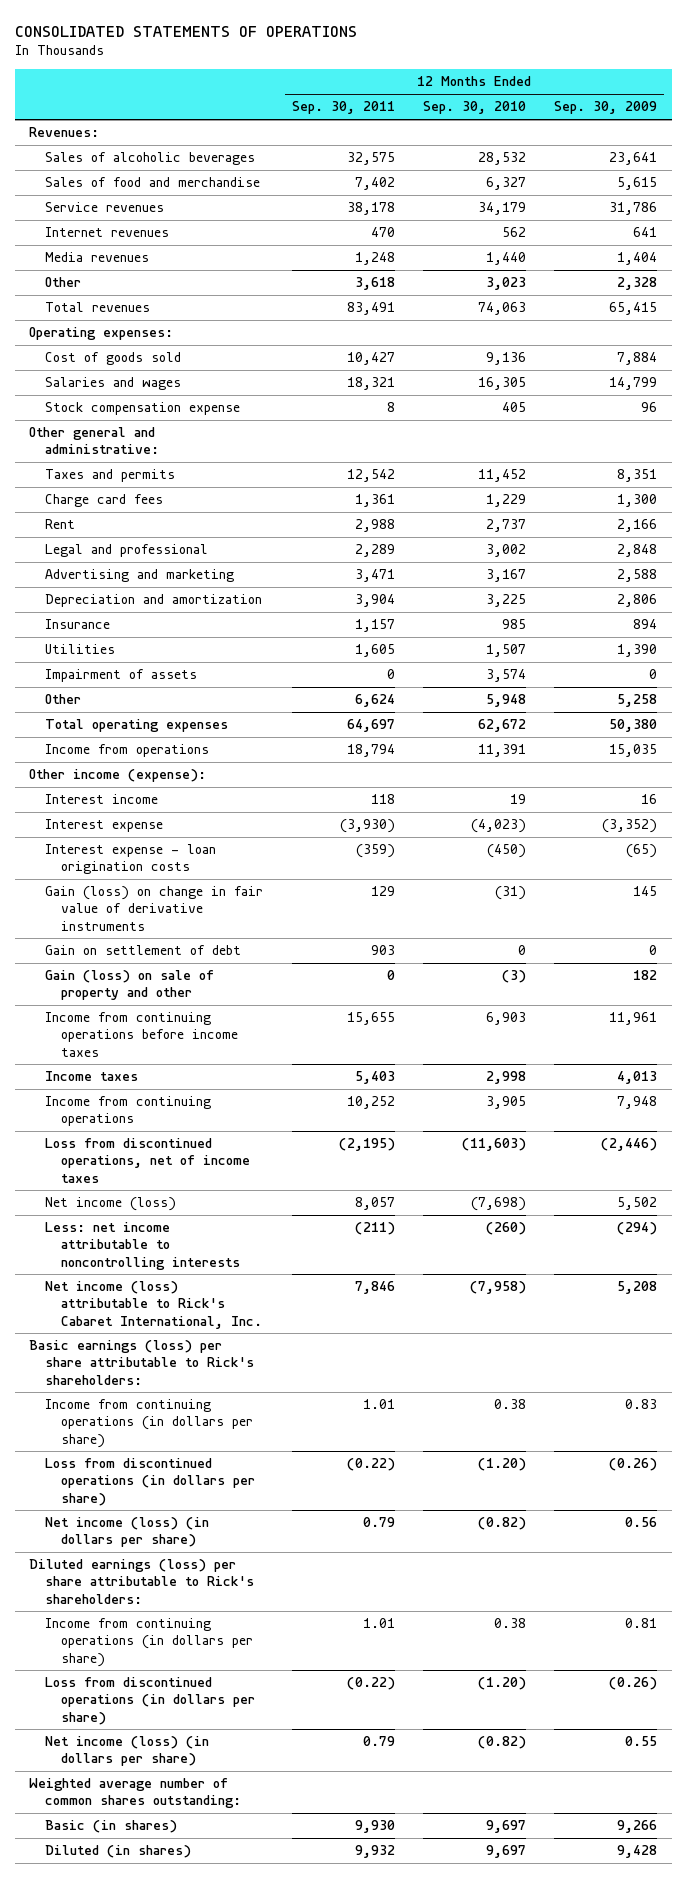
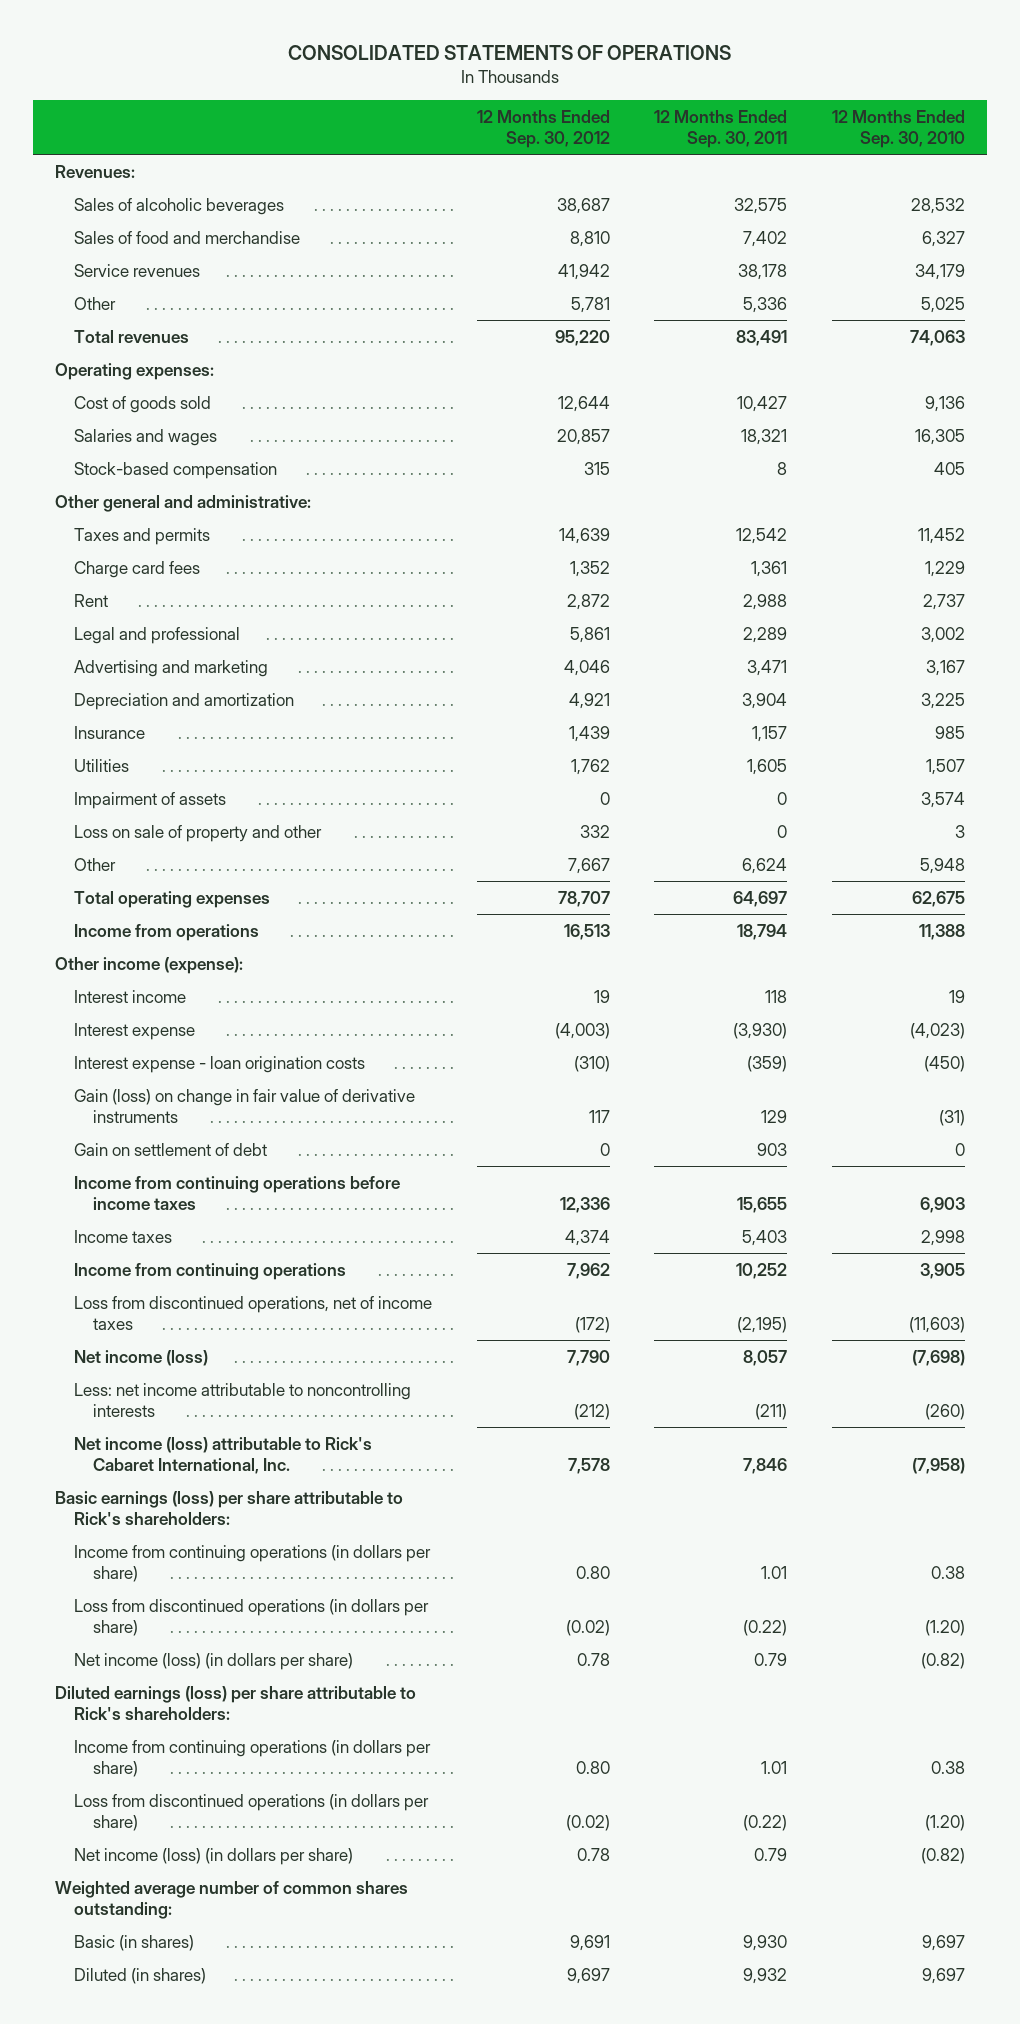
[554,101,658,115] Sep. 30, 2009 -> none
none -> [476,109,610,149] 12 Months Ended Sep. 30, 2012
[45,227,170,238] Internet revenues -> none
[45,252,150,263] Media revenues -> none
[354,277,395,291] 3,618 -> [743,296,788,313] 5,336
[485,277,526,291] 3,023 -> [921,296,966,313] 5,025
[45,402,241,416] Stock compensation expense -> [74,461,278,479] Stock-based compensation
none -> [74,824,323,842] Loss on sale of property and other
[477,719,526,733] 62,672 -> [912,890,966,907] 62,675
[477,744,526,758] 11,391 -> [919,923,966,940] 11,388
[45,970,215,1001] Gain (loss) on sale of property and other -> none

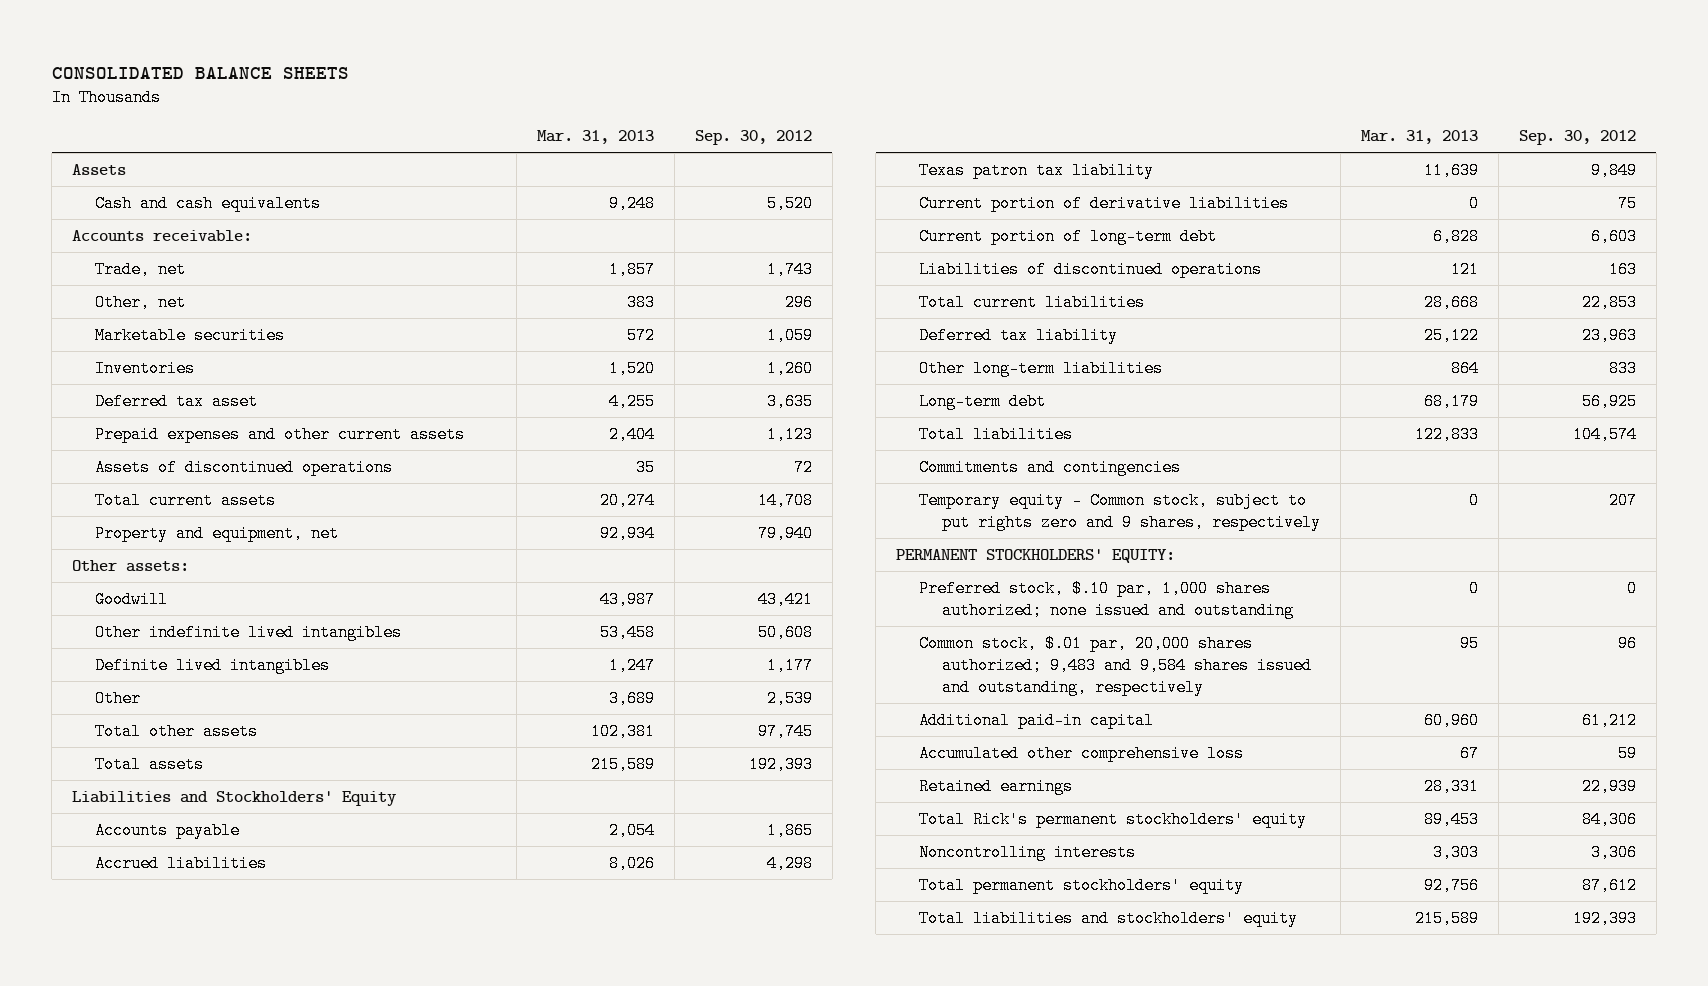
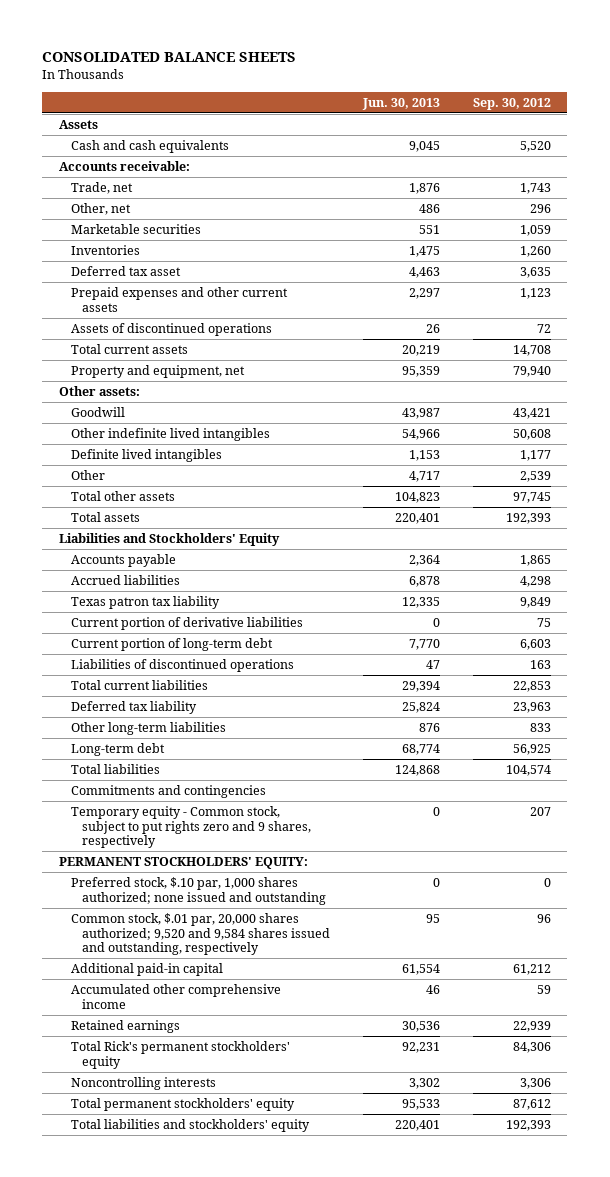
[536,130,654,145] Mar. 31, 2013 -> none
none -> [361,97,440,110] Jun. 30, 2013
[919,634,1313,697] Common stock, $.01 par, 20,000 shares authorized; 9,483 and 9,584 shares issued and outstanding, respectively -> [70,912,331,956] Common stock, $.01 par, 20,000 shares authorized; 9,520 and 9,584 shares issued and outstanding, respectively
[919,744,1245,762] Accumulated other comprehensive loss -> [70,983,281,1009] Accumulated other comprehensive income

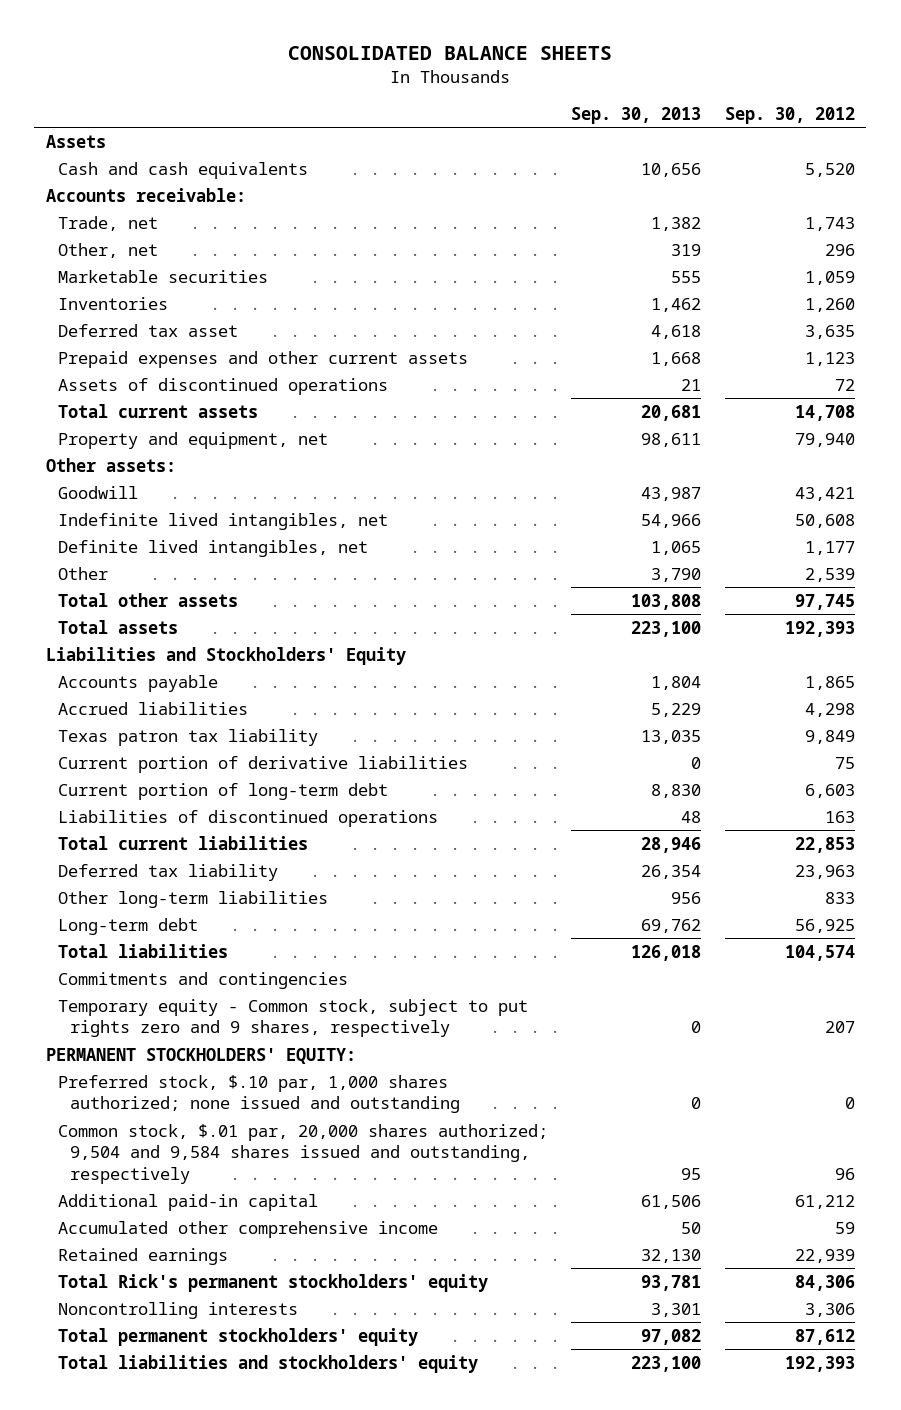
[361,97,440,110] Jun. 30, 2013 -> none
none -> [571,106,702,124] Sep. 30, 2013
[70,427,270,441] Other indefinite lived intangibles -> [57,512,388,530] Indefinite lived intangibles, net
[70,448,222,462] Definite lived intangibles -> [57,539,368,557] Definite lived intangibles, net
[70,912,331,956] Common stock, $.01 par, 20,000 shares authorized; 9,520 and 9,584 shares issued and outstanding, respectively -> [57,1123,548,1184] Common stock, $.01 par, 20,000 shares authorized; 9,504 and 9,584 shares issued and outstanding, respectively

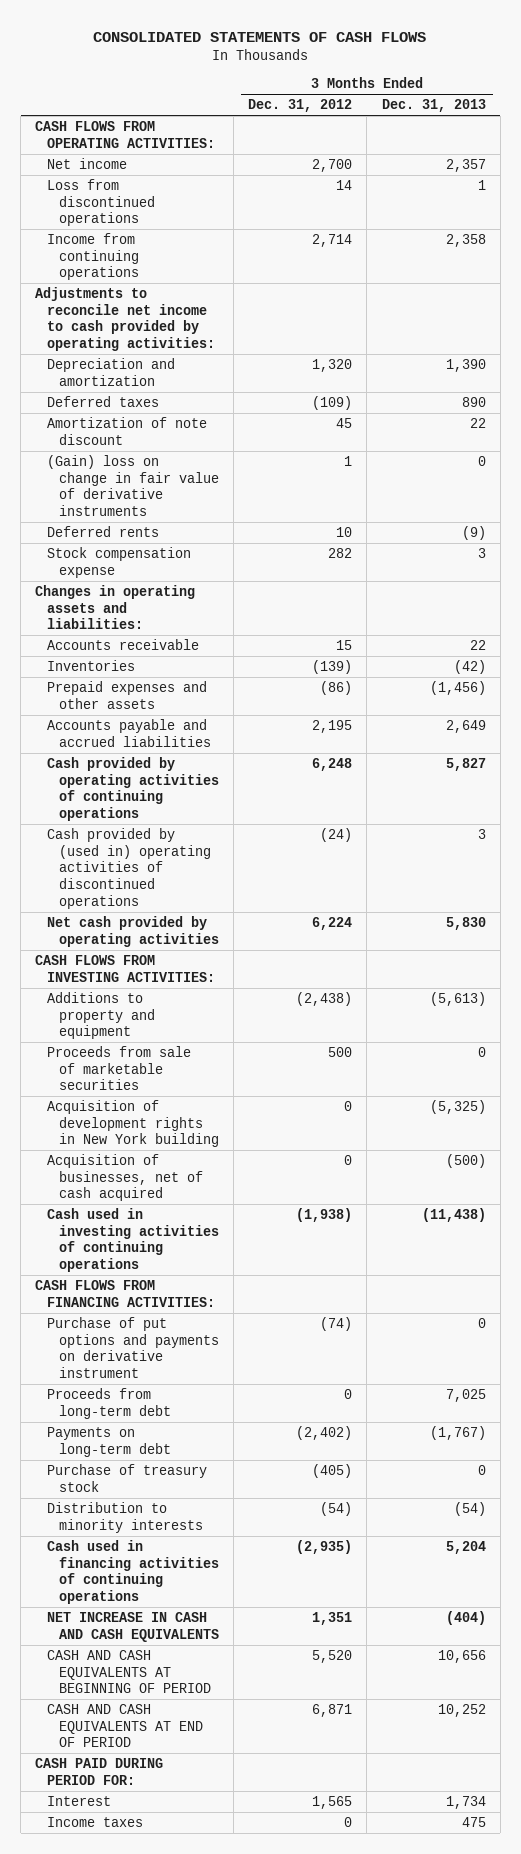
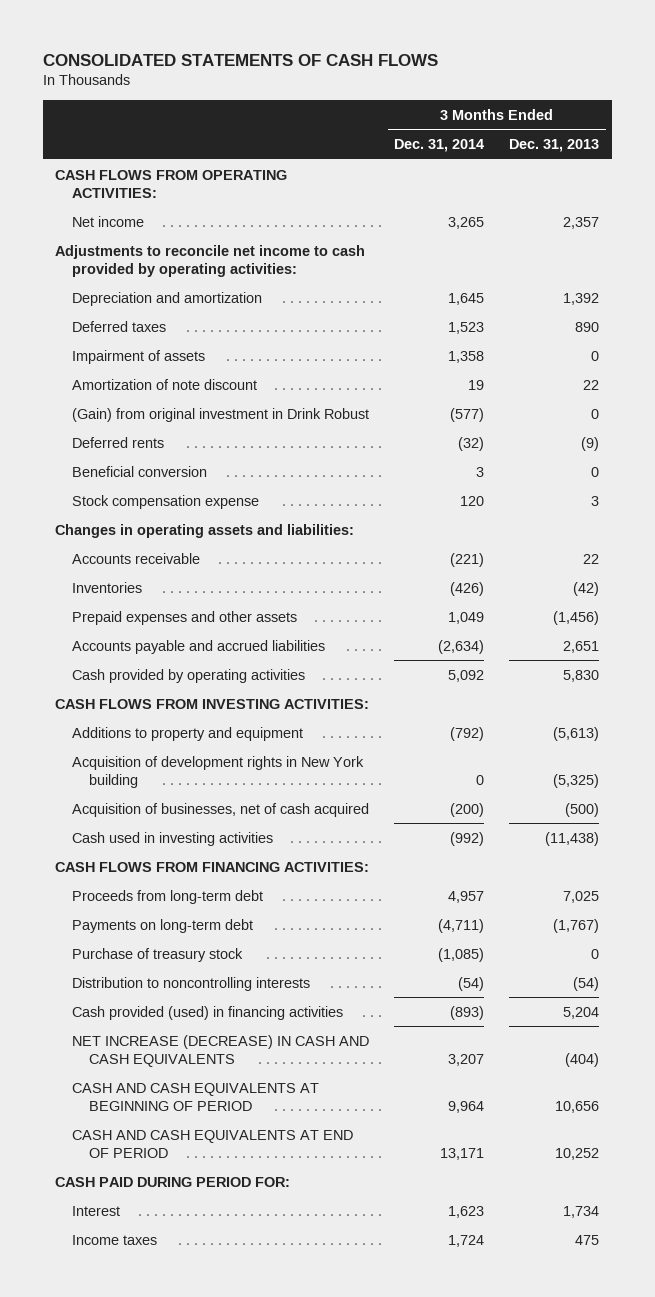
[248,99,353,113] Dec. 31, 2012 -> none
none -> [394,139,485,153] Dec. 31, 2014
[47,178,155,227] Loss from discontinued operations -> none
[47,232,139,281] Income from continuing operations -> none
[445,358,486,372] 1,390 -> [563,292,600,305] 1,392
none -> [72,349,206,364] Impairment of assets
[47,454,219,517] (Gain) loss on change in fair value of derivative instruments -> none
none -> [72,407,370,422] (Gain) from original investment in Drink Robust
none -> [72,465,208,477] Beneficial conversion
[47,827,211,909] Cash provided by (used in) operating activities of discontinued operations -> none
[47,915,219,947] Net cash provided by operating activities -> none
[445,719,486,733] 2,649 -> [563,640,600,653] 2,651
[47,756,219,822] Cash provided by operating activities of continuing operations -> [72,668,306,683] Cash provided by operating activities
[445,757,486,771] 5,827 -> [563,669,600,682] 5,830
[47,1045,192,1091] Proceeds from sale of marketable securities -> none
[47,1207,219,1273] Cash used in investing activities of continuing operations -> [72,831,274,846] Cash used in investing activities
[47,1316,219,1379] Purchase of put options and payments on derivative instrument -> none
[47,1501,203,1533] Distribution to minority interests -> [72,976,311,991] Distribution to noncontrolling interests
[47,1539,219,1605] Cash used in financing activities of continuing operations -> [72,1005,344,1020] Cash provided (used) in financing activities
[47,1611,219,1642] NET INCREASE IN CASH AND CASH EQUIVALENTS -> [72,1034,370,1067] NET INCREASE (DECREASE) IN CASH AND CASH EQUIVALENTS

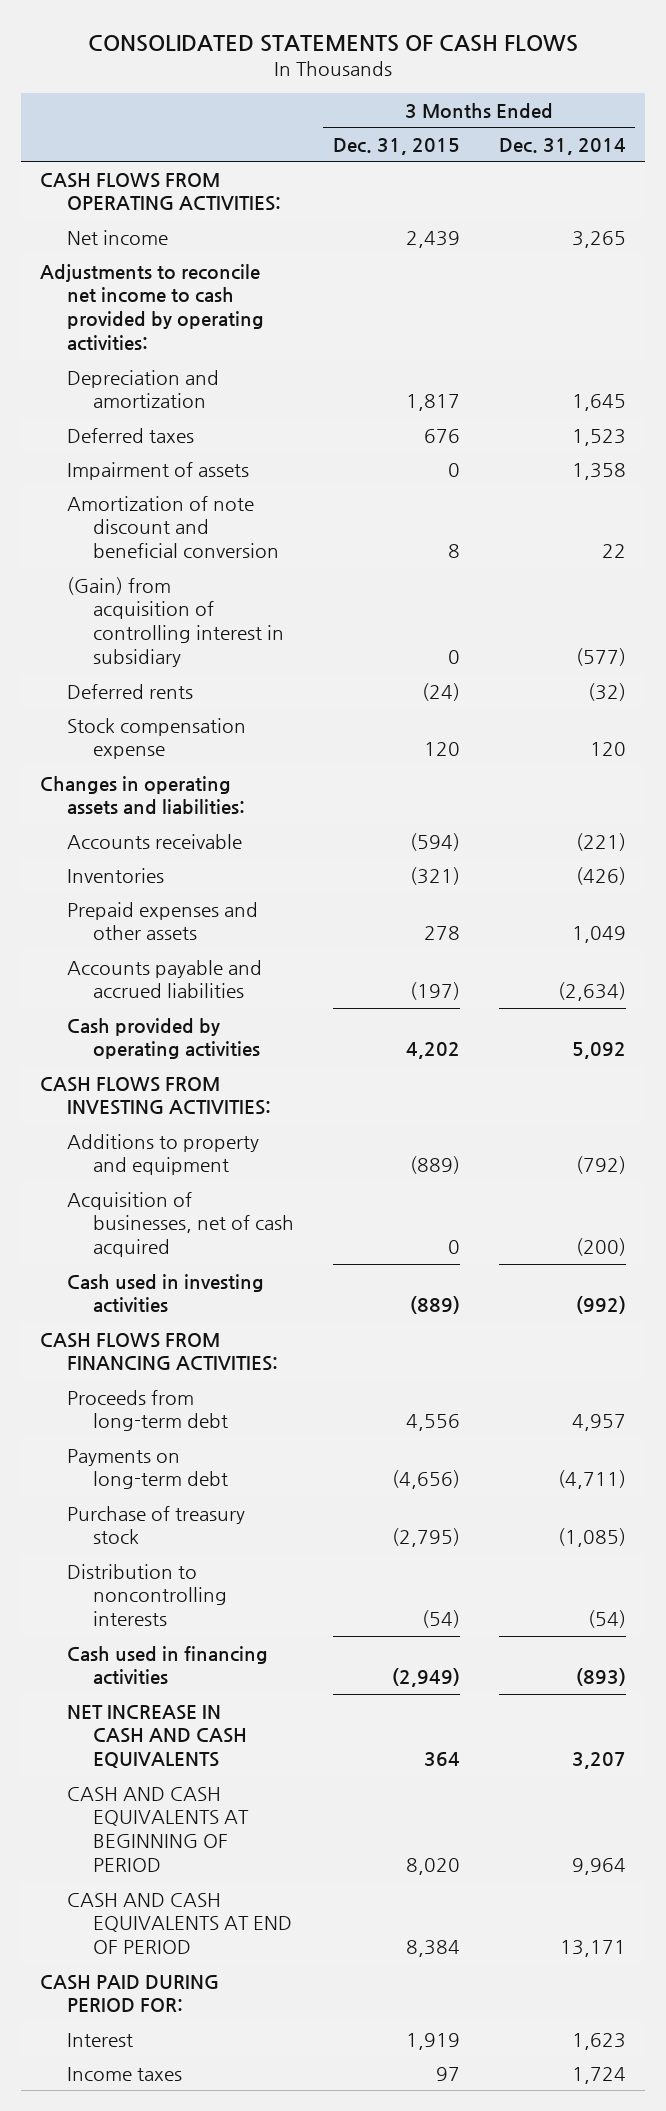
[509,139,600,153] Dec. 31, 2013 -> none
none -> [333,137,461,155] Dec. 31, 2015
[72,378,258,390] Amortization of note discount -> [66,495,280,559] Amortization of note discount and beneficial conversion
[468,379,485,390] 19 -> [601,544,626,559] 22
[72,407,370,422] (Gain) from original investment in Drink Robust -> [66,576,285,668] (Gain) from acquisition of controlling interest in subsidiary
[72,465,208,477] Beneficial conversion -> none
[72,755,365,788] Acquisition of development rights in New York building -> none
[72,1005,344,1020] Cash provided (used) in financing activities -> [66,1645,268,1686] Cash used in financing activities
[72,1034,370,1067] NET INCREASE (DECREASE) IN CASH AND CASH EQUIVALENTS -> [66,1704,248,1769] NET INCREASE IN CASH AND CASH EQUIVALENTS

